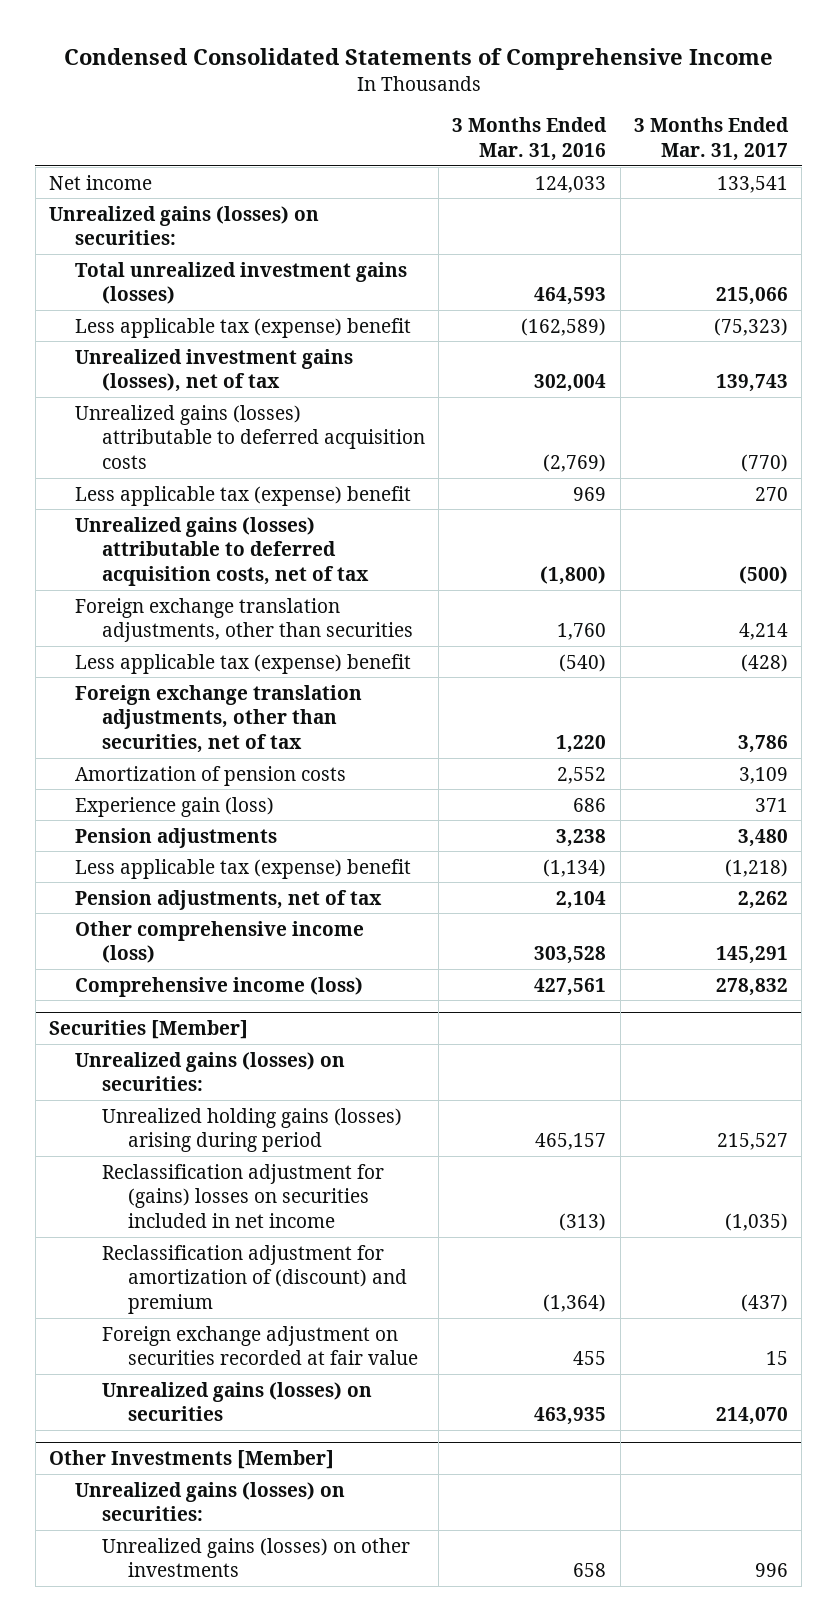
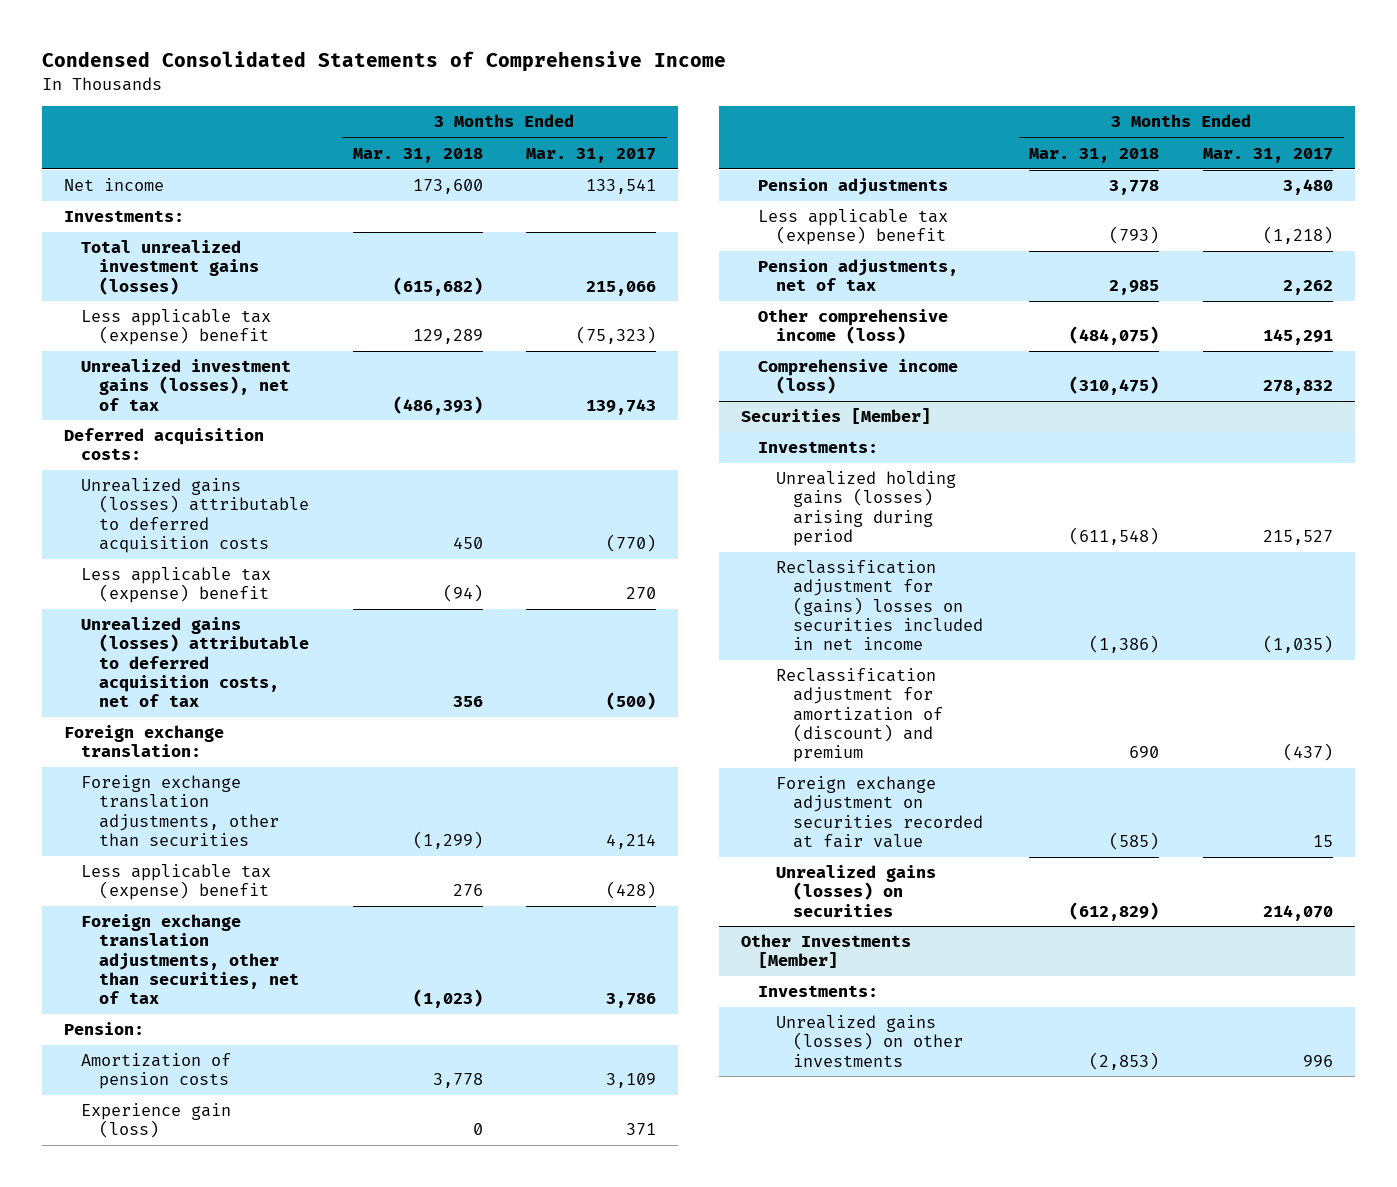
[452,117,608,162] 3 Months Ended Mar. 31, 2016 -> none
none -> [352,147,483,163] Mar. 31, 2018
[49,205,320,246] Unrealized gains (losses) on securities: -> [63,210,184,223] Investments:
none -> [63,428,264,461] Deferred acquisition costs:
none -> [63,725,224,758] Foreign exchange translation:
none -> [63,1022,144,1036] Pension:
[75,1051,346,1092] Unrealized gains (losses) on securities: -> [758,441,879,454] Investments:
[75,1481,346,1522] Unrealized gains (losses) on securities: -> [758,985,879,998] Investments:

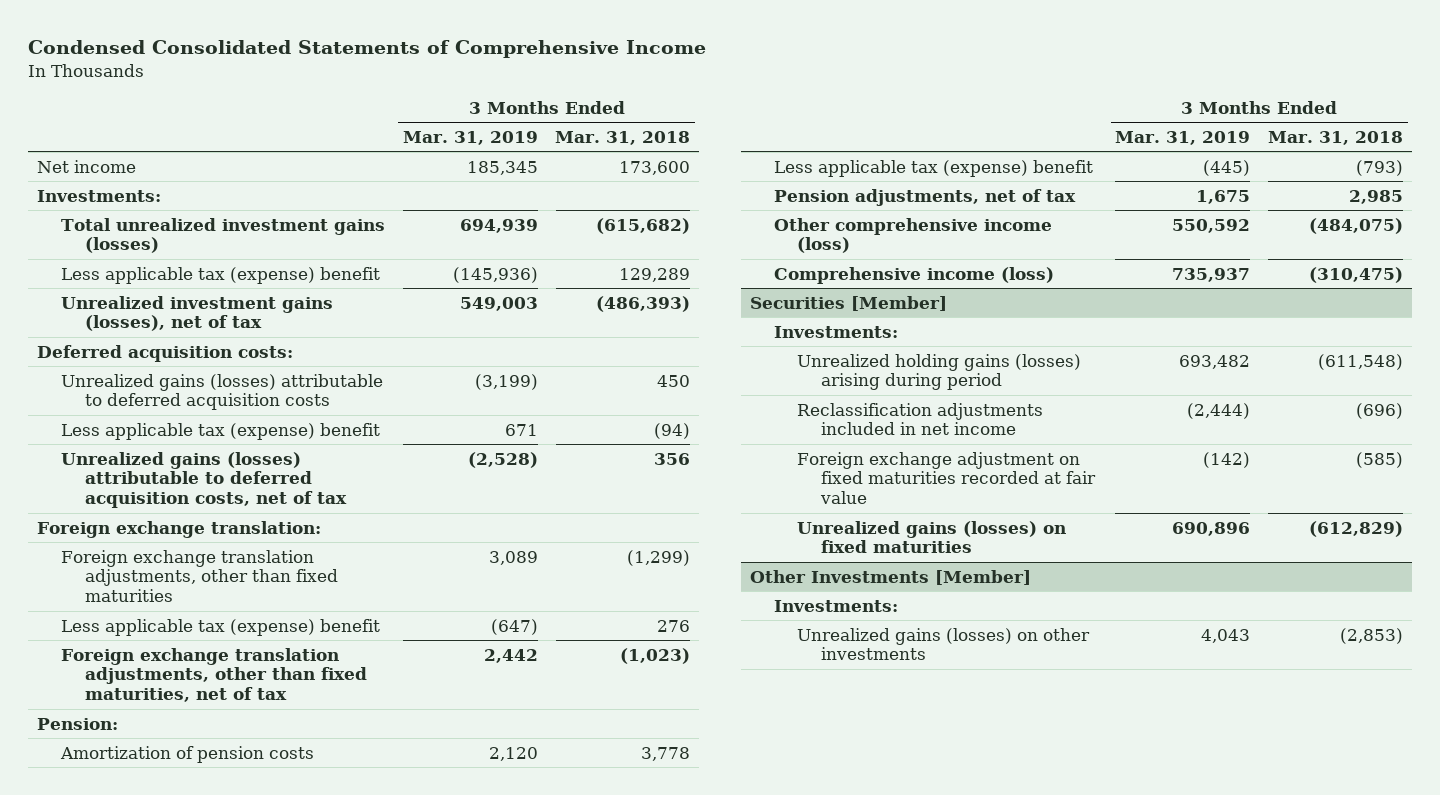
[526,147,657,163] Mar. 31, 2017 -> none
none -> [402,130,538,145] Mar. 31, 2019
[81,775,279,847] Foreign exchange translation adjustments, other than securities -> [61,549,338,603] Foreign exchange translation adjustments, other than fixed maturities
[81,914,299,1004] Foreign exchange translation adjustments, other than securities, net of tax -> [61,647,367,703] Foreign exchange translation adjustments, other than fixed maturities, net of tax
[81,1103,232,1139] Experience gain (loss) -> none
[758,178,949,196] Pension adjustments -> none
[775,668,944,762] Reclassification adjustment for amortization of (discount) and premium -> none
[775,560,984,650] Reclassification adjustment for (gains) losses on securities included in net income -> [797,402,1044,436] Reclassification adjustments included in net income
[1089,634,1160,653] (1,386) -> [1356,402,1404,419] (696)
[775,776,984,848] Foreign exchange adjustment on securities recorded at fair value -> [797,451,1097,505] Foreign exchange adjustment on fixed maturities recorded at fair value
[775,865,936,917] Unrealized gains (losses) on securities -> [797,520,1067,554] Unrealized gains (losses) on fixed maturities

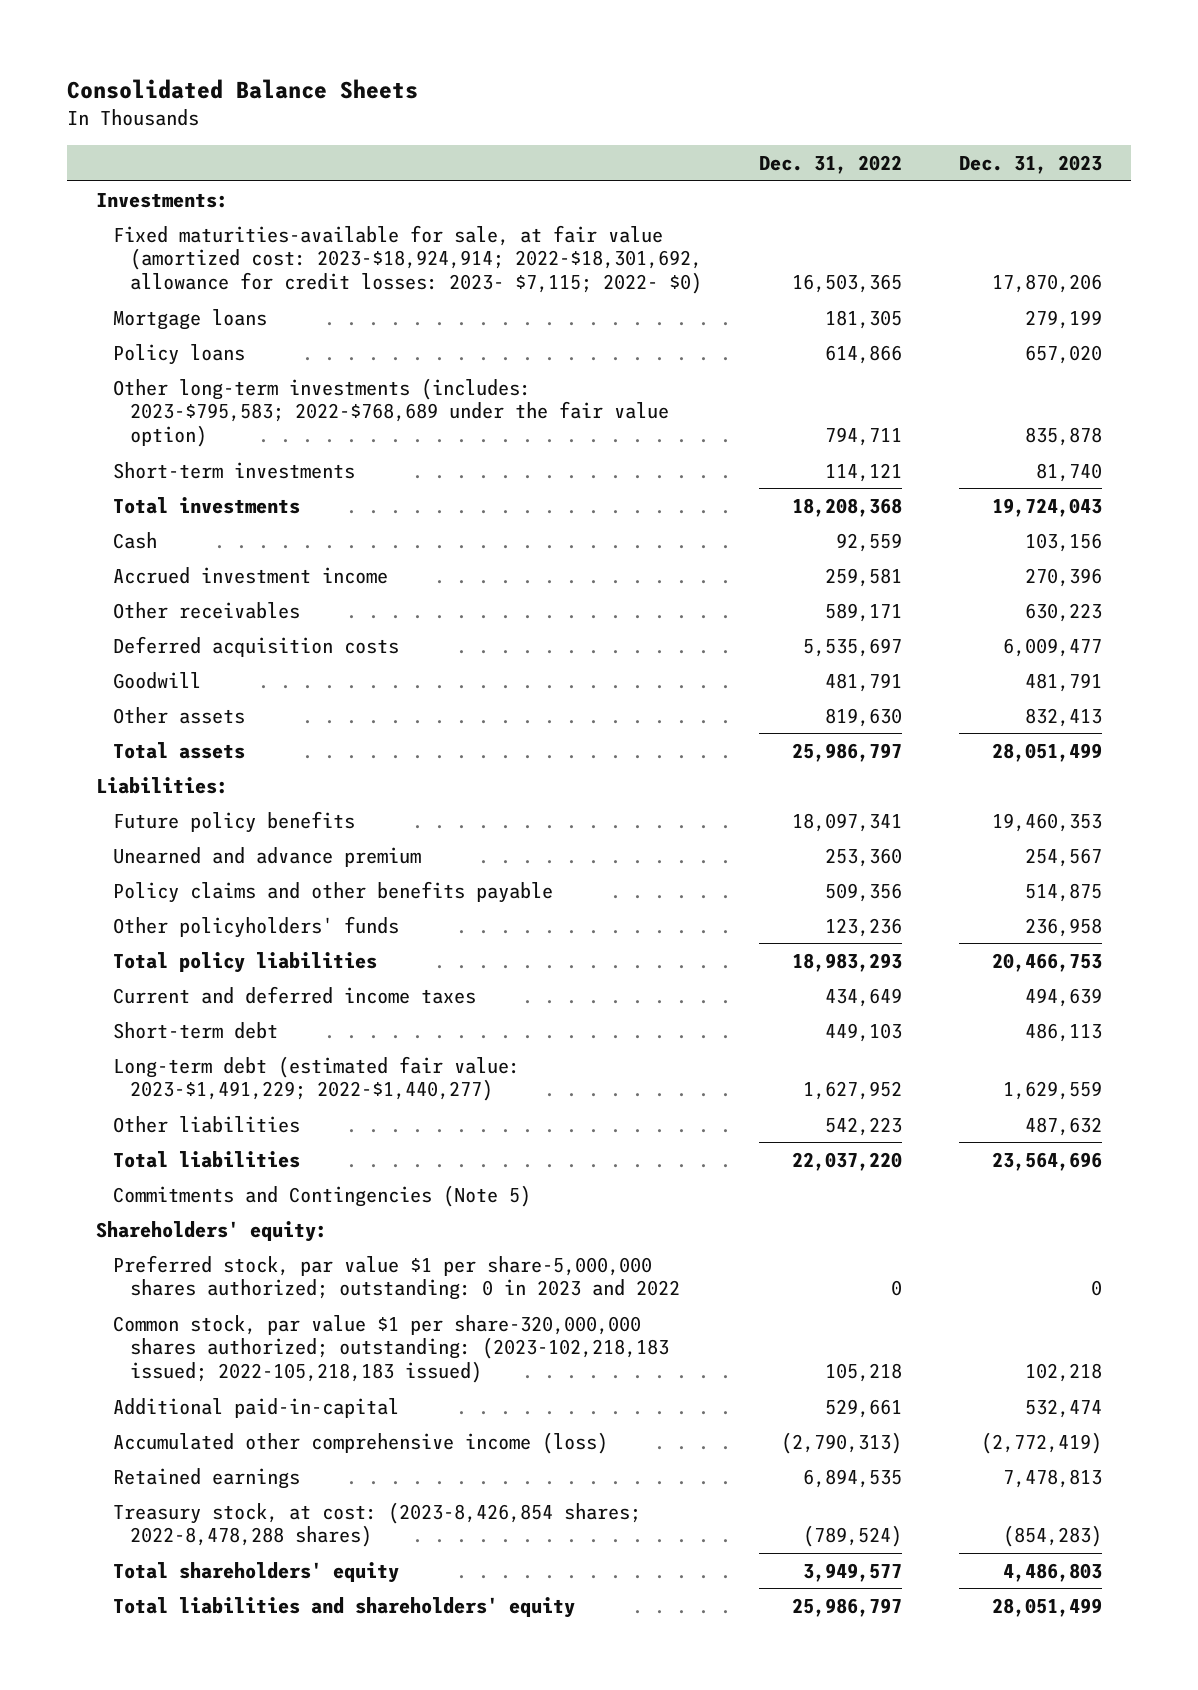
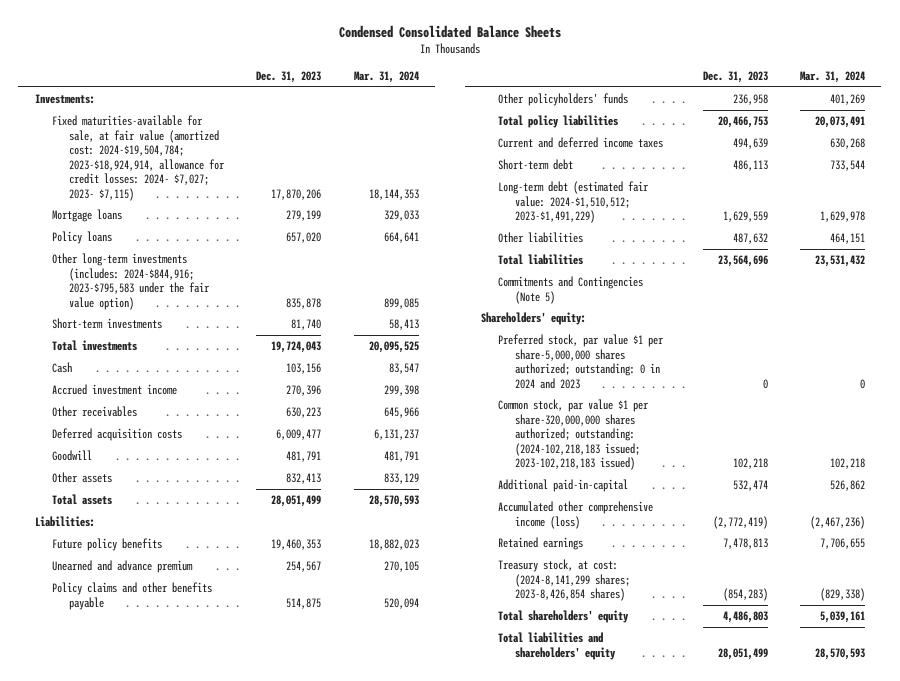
[67,79,419,100] Consolidated Balance Sheets -> [338,25,561,39] Condensed Consolidated Balance Sheets
[759,154,903,174] Dec. 31, 2022 -> none
none -> [353,71,419,84] Mar. 31, 2024
[112,224,703,295] Fixed maturities-available for sale, at fair value (amortized cost: 2023-$18,924,914; 2022-$18,301,692, allowance for credit losses: 2023- $7,115; 2022- $0) -> [51,115,225,201] Fixed maturities-available for sale, at fair value (amortized cost: 2024-$19,504,784; 2023-$18,924,914, allowance for credit losses: 2024- $7,027; 2023- $7,115)
[112,377,670,448] Other long-term investments (includes: 2023-$795,583; 2022-$768,689 under the fair value option) -> [51,253,210,310] Other long-term investments (includes: 2024-$844,916; 2023-$795,583 under the fair value option)
[112,1055,520,1102] Long-term debt (estimated fair value: 2023-$1,491,229; 2022-$1,440,277) -> [498,181,650,224] Long-term debt (estimated fair value: 2024-$1,510,512; 2023-$1,491,229)
[112,1254,681,1301] Preferred stock, par value $1 per share-5,000,000 shares authorized; outstanding: 0 in 2023 and 2022 -> [498,334,665,389] Preferred stock, par value $1 per share-5,000,000 shares authorized; outstanding: 0 in 2024 and 2023
[112,1314,670,1384] Common stock, par value $1 per share-320,000,000 shares authorized; outstanding: (2023-102,218,183 issued; 2022-105,218,183 issued) -> [498,399,650,471] Common stock, par value $1 per share-320,000,000 shares authorized; outstanding: (2024-102,218,183 issued; 2023-102,218,183 issued)
[112,1501,641,1548] Treasury stock, at cost: (2023-8,426,854 shares; 2022-8,478,288 shares) -> [498,559,631,602] Treasury stock, at cost: (2024-8,141,299 shares; 2023-8,426,854 shares)

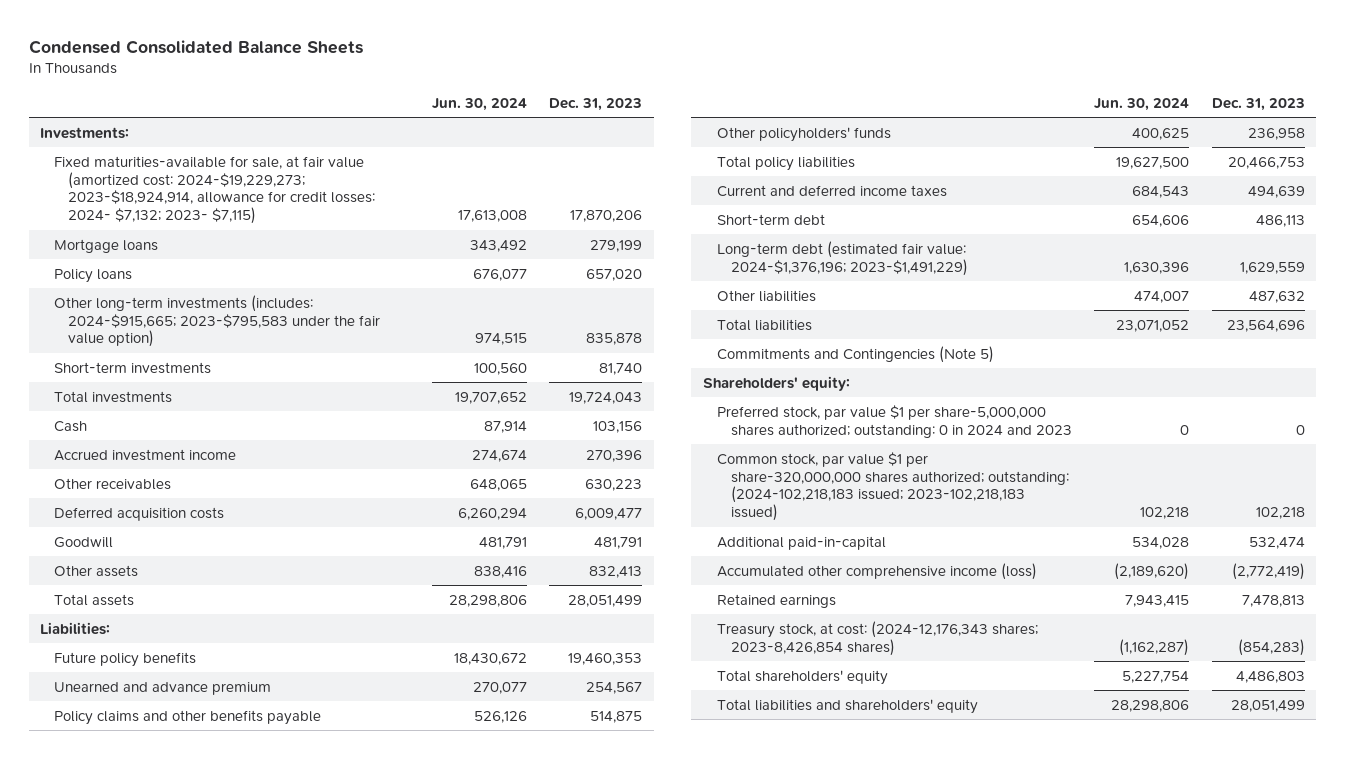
[353,71,419,84] Mar. 31, 2024 -> none
none -> [431,97,527,111] Jun. 30, 2024
[51,115,225,201] Fixed maturities-available for sale, at fair value (amortized cost: 2024-$19,504,784; 2023-$18,924,914, allowance for credit losses: 2024- $7,027; 2023- $7,115) -> [54,155,376,225] Fixed maturities-available for sale, at fair value (amortized cost: 2024-$19,229,273; 2023-$18,924,914, allowance for credit losses: 2024- $7,132; 2023- $7,115)
[51,253,210,310] Other long-term investments (includes: 2024-$844,916; 2023-$795,583 under the fair value option) -> [54,294,381,348] Other long-term investments (includes: 2024-$915,665; 2023-$795,583 under the fair value option)
[498,181,650,224] Long-term debt (estimated fair value: 2024-$1,510,512; 2023-$1,491,229) -> [716,240,968,276] Long-term debt (estimated fair value: 2024-$1,376,196; 2023-$1,491,229)
[498,559,631,602] Treasury stock, at cost: (2024-8,141,299 shares; 2023-8,426,854 shares) -> [716,620,1038,656] Treasury stock, at cost: (2024-12,176,343 shares; 2023-8,426,854 shares)

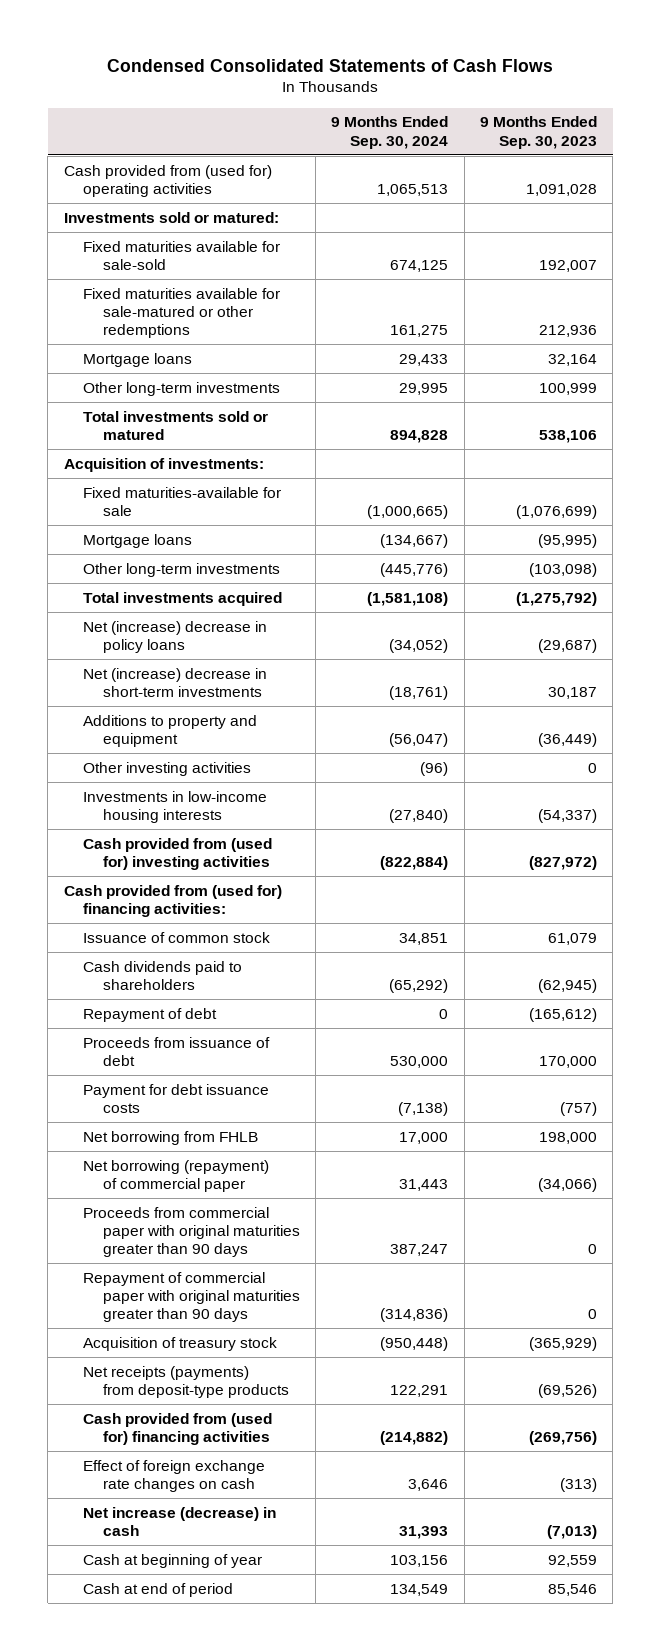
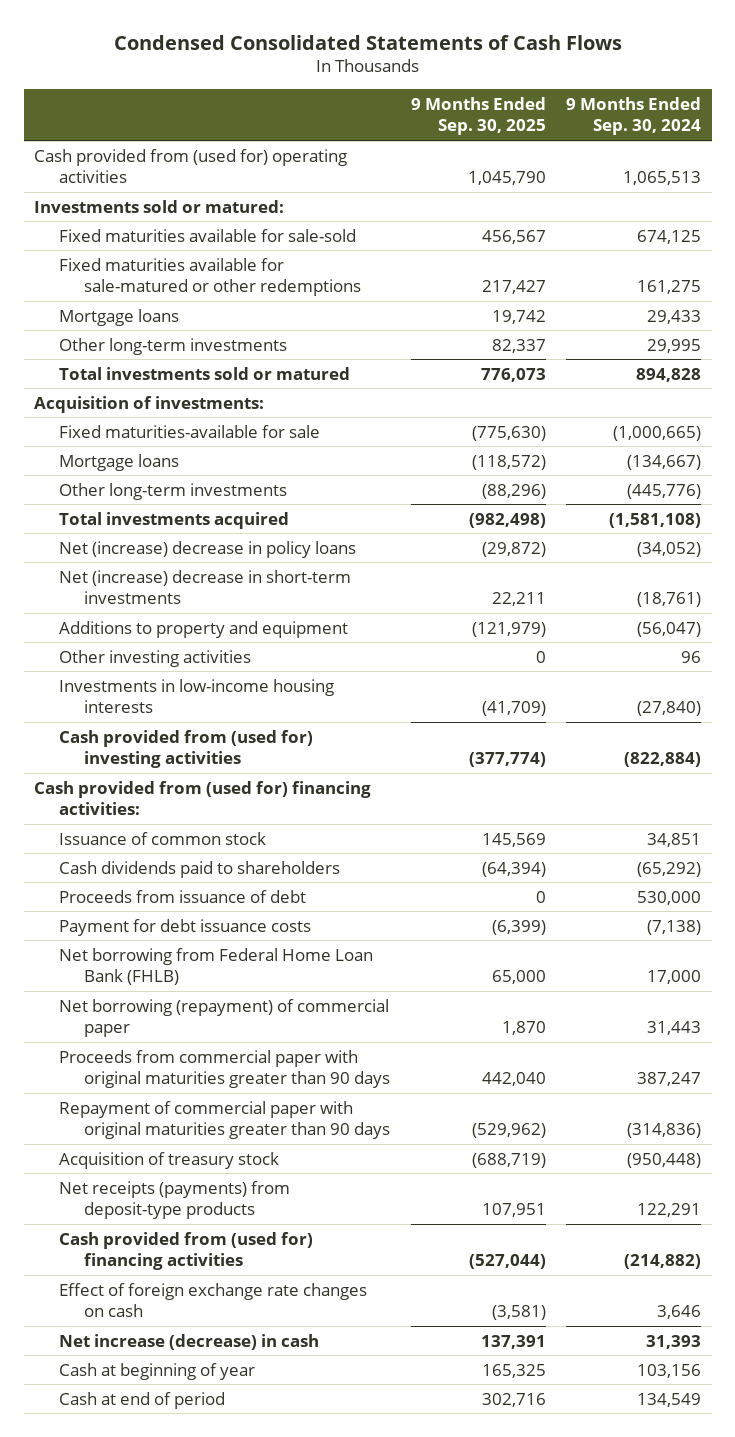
[479,116,597,149] 9 Months Ended Sep. 30, 2023 -> none
none -> [410,96,546,136] 9 Months Ended Sep. 30, 2025
[420,761,449,776] (96) -> [681,650,702,663] 96
[83,1007,218,1022] Repayment of debt -> none
[83,1130,259,1145] Net borrowing from FHLB -> [59,947,374,986] Net borrowing from Federal Home Loan Bank (FHLB)

